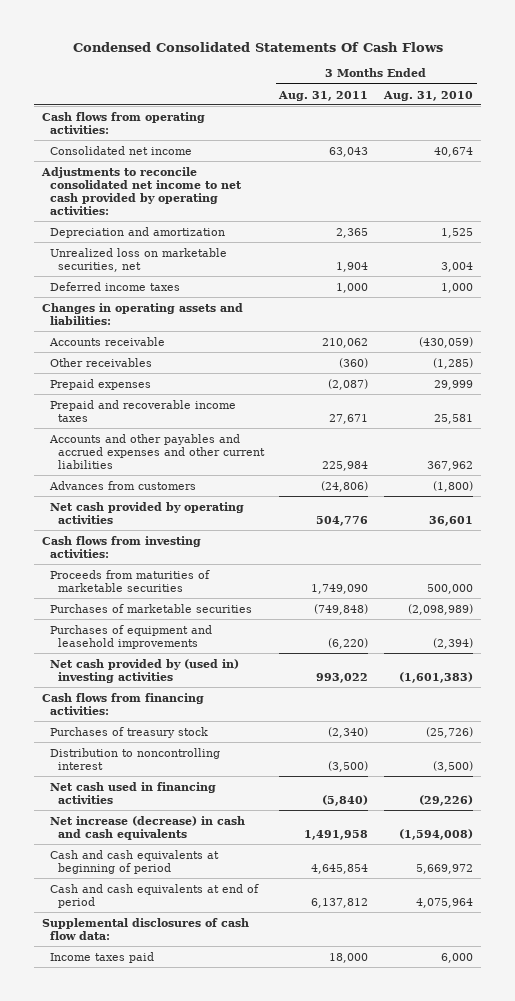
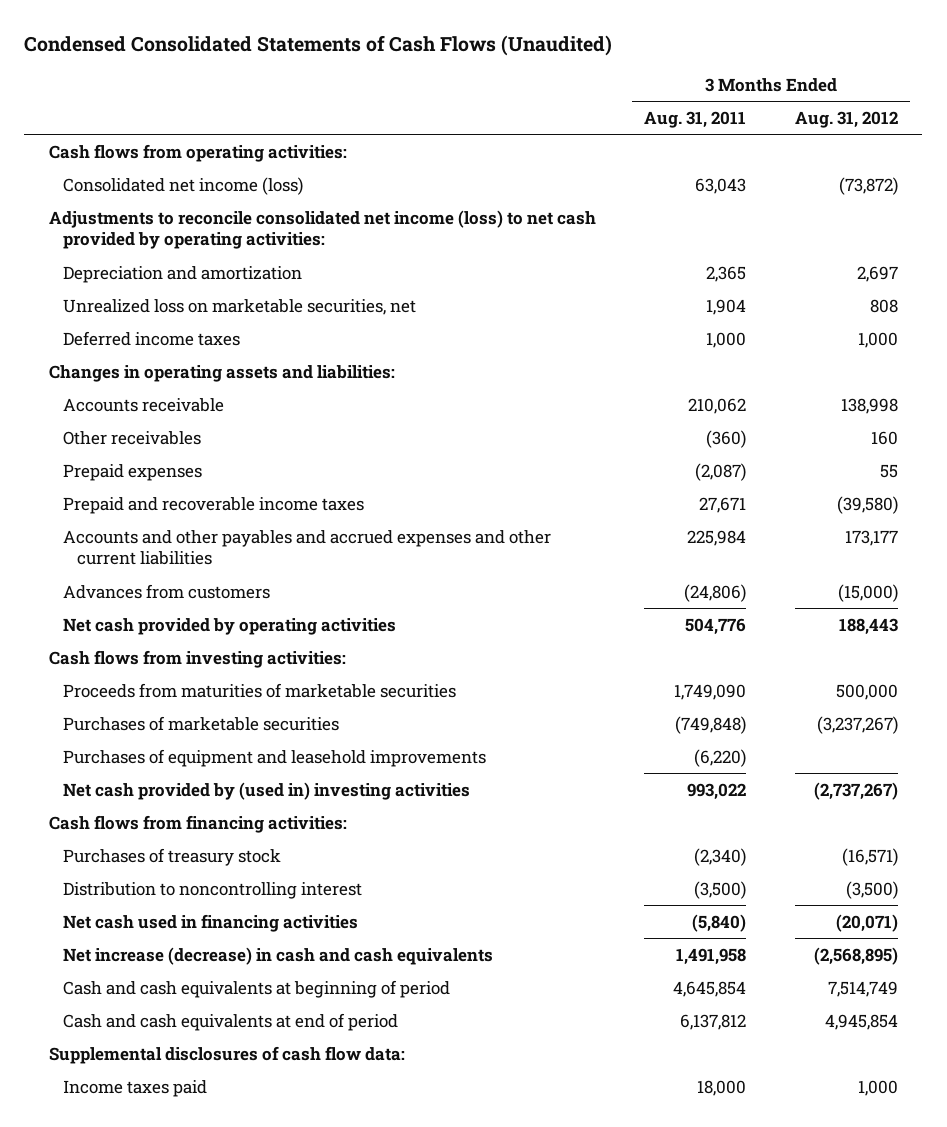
[72,41,443,52] Condensed Consolidated Statements Of Cash Flows -> [24,34,613,56] Condensed Consolidated Statements of Cash Flows (Unaudited)
[382,90,473,101] Aug. 31, 2010 -> none
none -> [794,110,898,128] Aug. 31, 2012
[50,145,193,155] Consolidated net income -> [62,176,303,195] Consolidated net income (loss)
[41,166,243,216] Adjustments to reconcile consolidated net income to net cash provided by operating activities: -> [48,209,596,250] Adjustments to reconcile consolidated net income (loss) to net cash provided by operating activities:

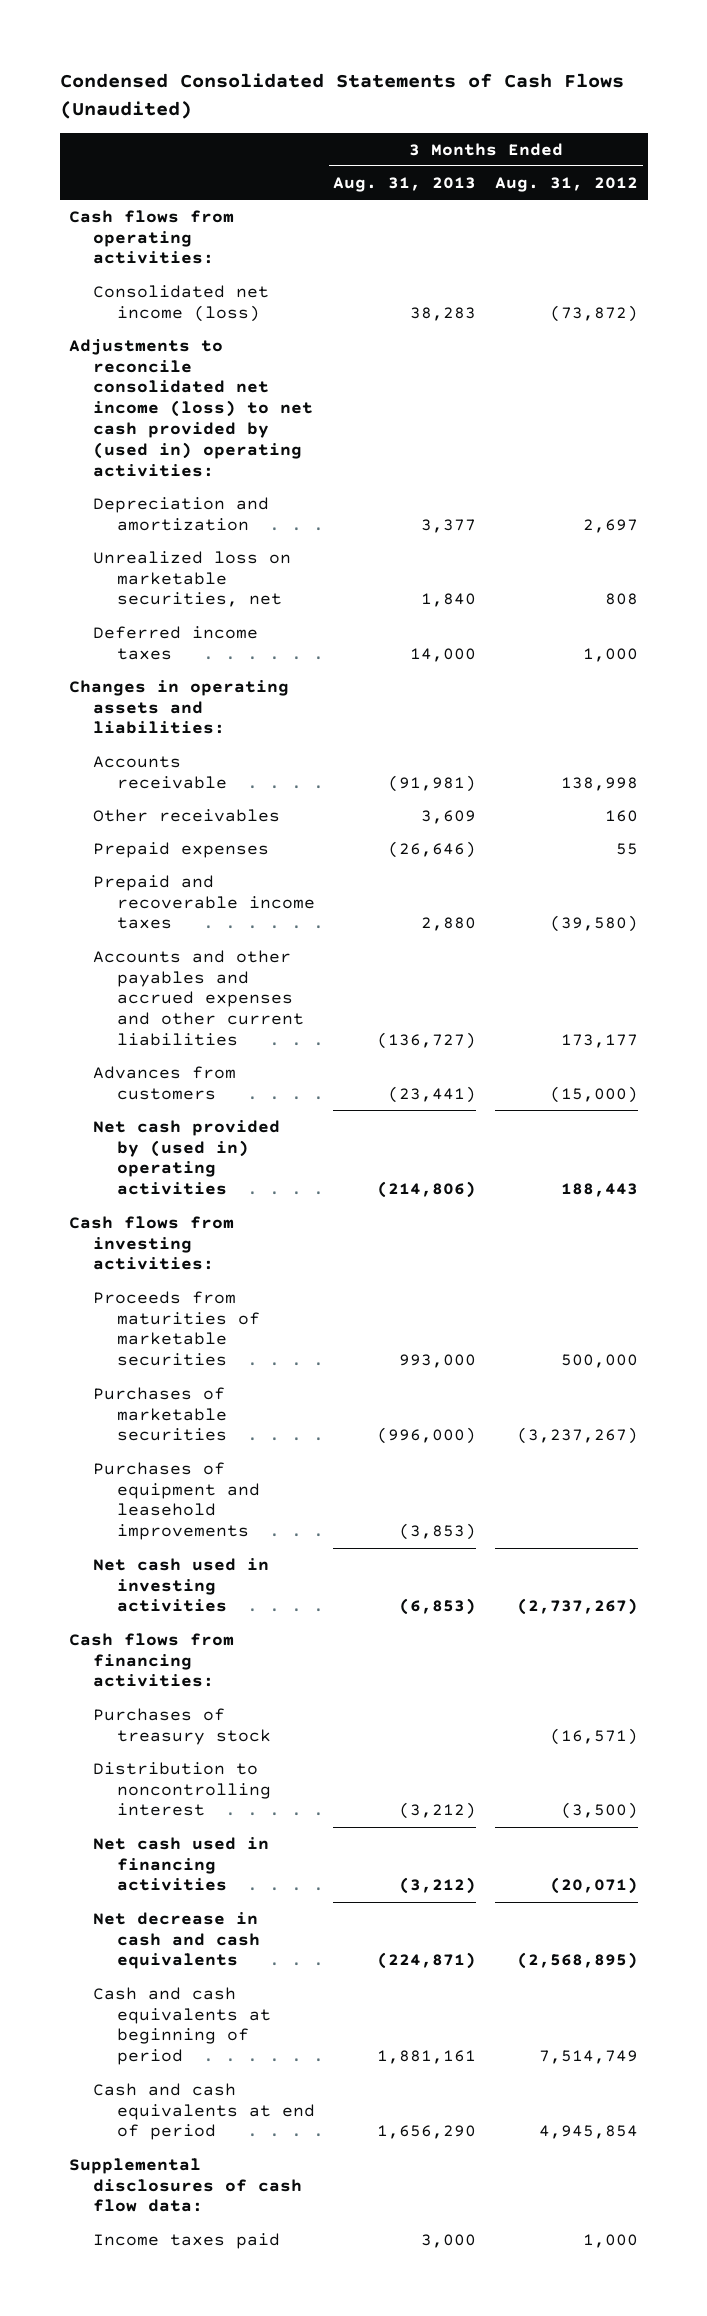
[644,110,747,128] Aug. 31, 2011 -> none
none -> [333,176,477,192] Aug. 31, 2013
[48,209,596,250] Adjustments to reconcile consolidated net income (loss) to net cash provided by operating activities: -> [69,338,313,477] Adjustments to reconcile consolidated net income (loss) to net cash provided by (used in) operating activities:
[62,617,396,635] Net cash provided by operating activities -> [92,1119,280,1196] Net cash provided by (used in) operating activities
[62,781,470,800] Net cash provided by (used in) investing activities -> [92,1557,269,1613] Net cash used in investing activities
[62,946,493,965] Net increase (decrease) in cash and cash equivalents -> [92,1911,260,1970] Net decrease in cash and cash equivalents

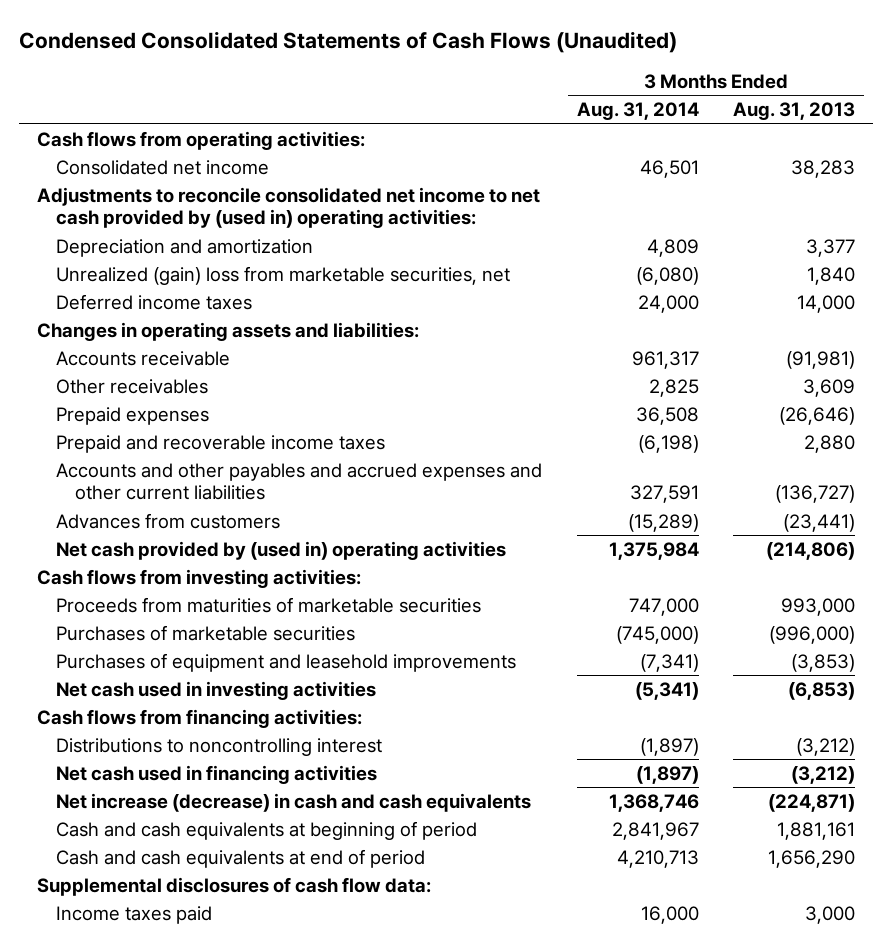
[495,176,639,192] Aug. 31, 2012 -> none
none -> [576,102,699,121] Aug. 31, 2014
[92,284,269,322] Consolidated net income (loss) -> [55,159,269,175] Consolidated net income
[69,338,313,477] Adjustments to reconcile consolidated net income (loss) to net cash provided by (used in) operating activities: -> [36,186,540,229] Adjustments to reconcile consolidated net income to net cash provided by (used in) operating activities:
[92,550,291,608] Unrealized loss on marketable securities, net -> [55,265,510,285] Unrealized (gain) loss from marketable securities, net
[92,1707,271,1745] Purchases of treasury stock -> none
[92,1761,271,1817] Distribution to noncontrolling interest -> [55,737,382,756] Distributions to noncontrolling interest
[92,1911,260,1970] Net decrease in cash and cash equivalents -> [55,792,531,812] Net increase (decrease) in cash and cash equivalents

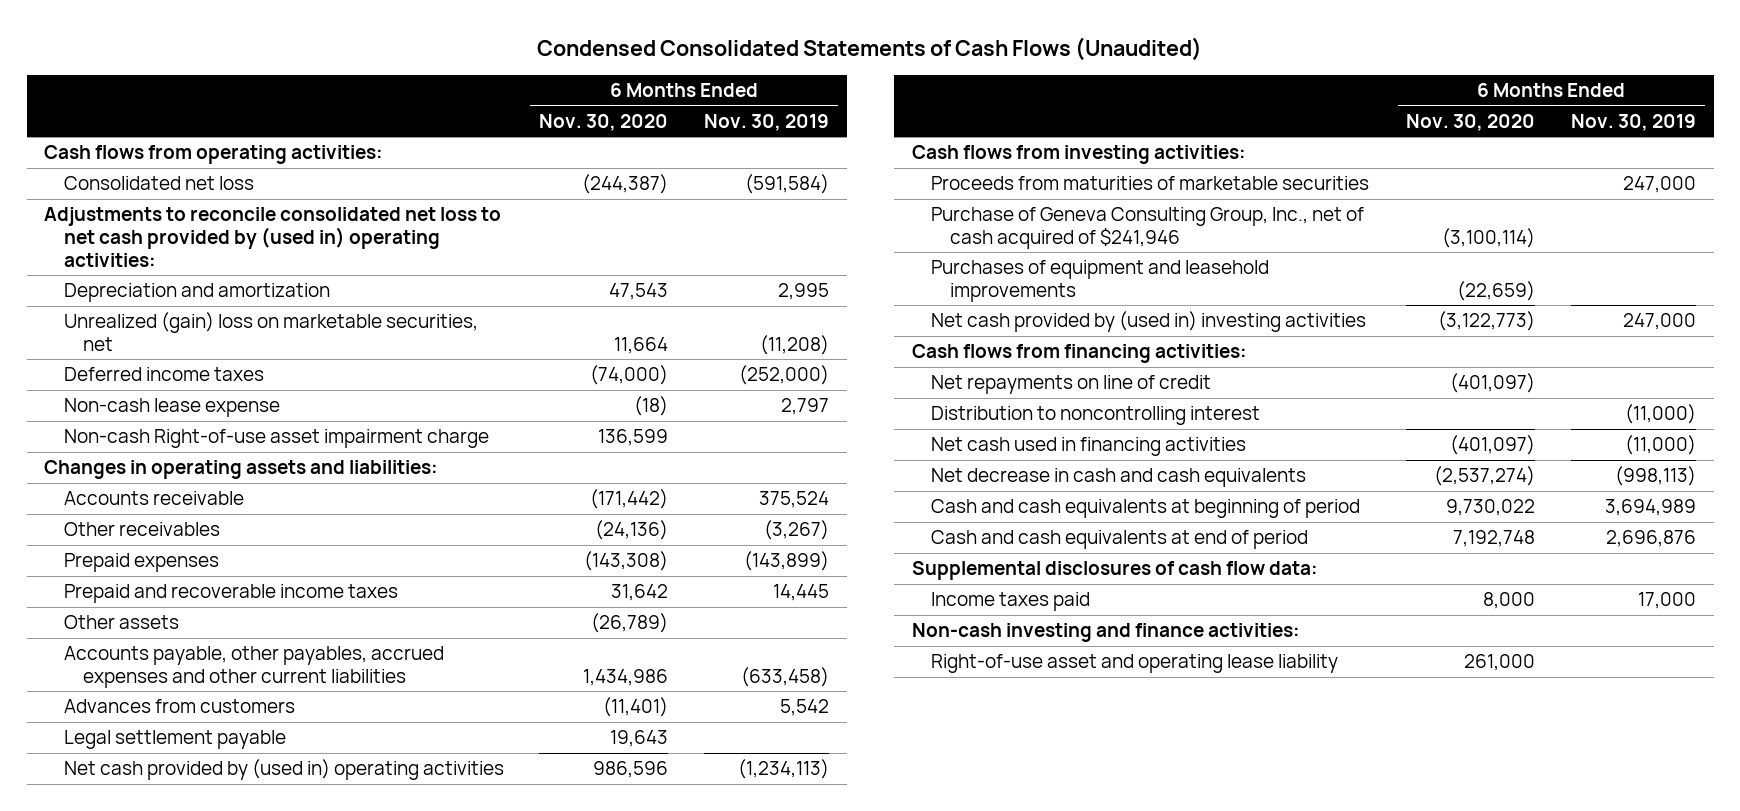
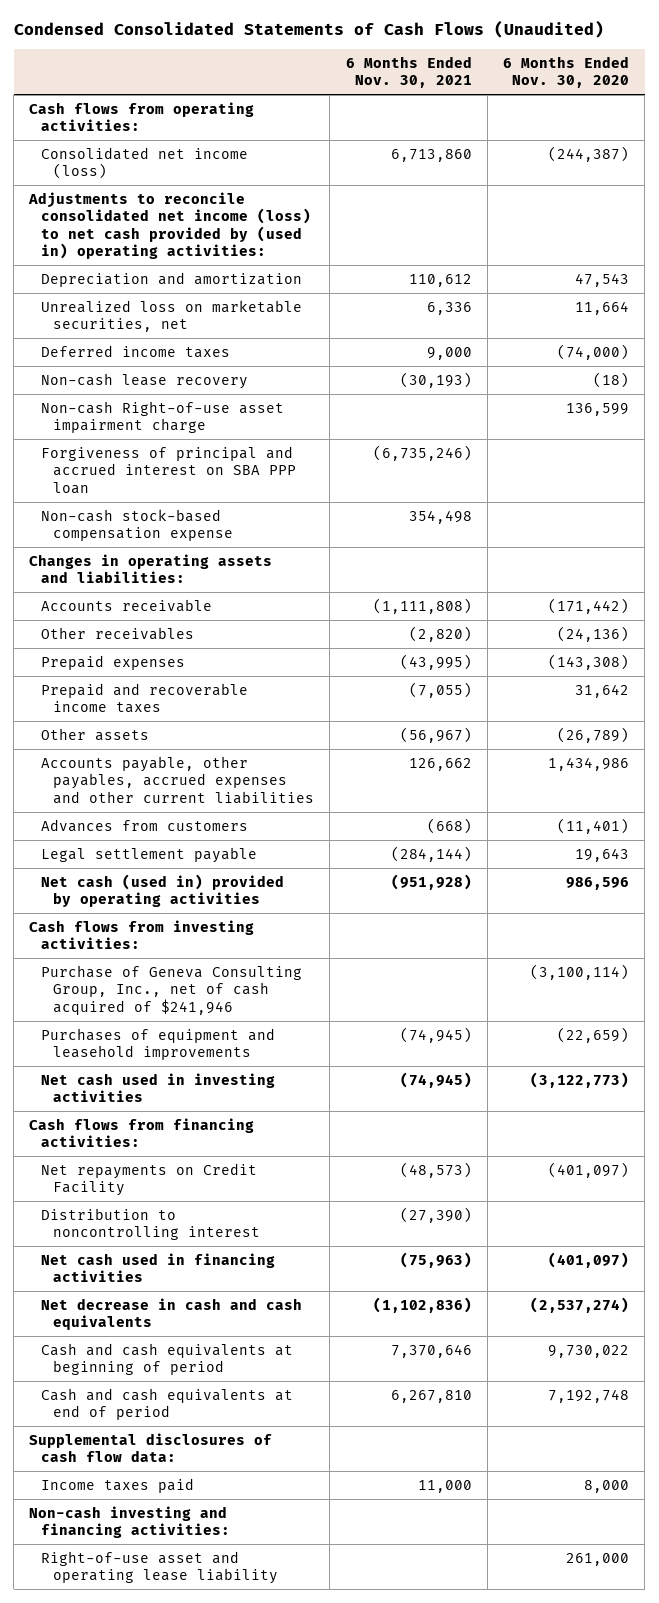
[703,113,829,131] Nov. 30, 2019 -> none
none -> [345,55,472,89] 6 Months Ended Nov. 30, 2021
[63,176,254,191] Consolidated net loss -> [41,146,249,180] Consolidated net income (loss)
[44,207,502,267] Adjustments to reconcile consolidated net loss to net cash provided by (used in) operating activities: -> [28,191,312,260] Adjustments to reconcile consolidated net income (loss) to net cash provided by (used in) operating activities:
[63,312,478,351] Unrealized (gain) loss on marketable securities, net -> [41,299,303,333] Unrealized loss on marketable securities, net
[63,398,280,418] Non-cash lease expense -> [41,372,249,389] Non-cash lease recovery
none -> [41,445,297,494] Forgiveness of principal and accrued interest on SBA PPP loan
none -> [41,508,234,542] Non-cash stock-based compensation expense
[63,759,504,781] Net cash provided by (used in) operating activities -> [41,873,285,908] Net cash (used in) provided by operating activities
[930,176,1369,191] Proceeds from maturities of marketable securities -> none
[930,311,1366,333] Net cash provided by (used in) investing activities -> [41,1072,276,1103] Net cash used in investing activities
[930,375,1211,395] Net repayments on line of credit -> [41,1162,258,1197] Net repayments on Credit Facility
[911,623,1300,643] Non-cash investing and finance activities: -> [29,1505,231,1539] Non-cash investing and financing activities:

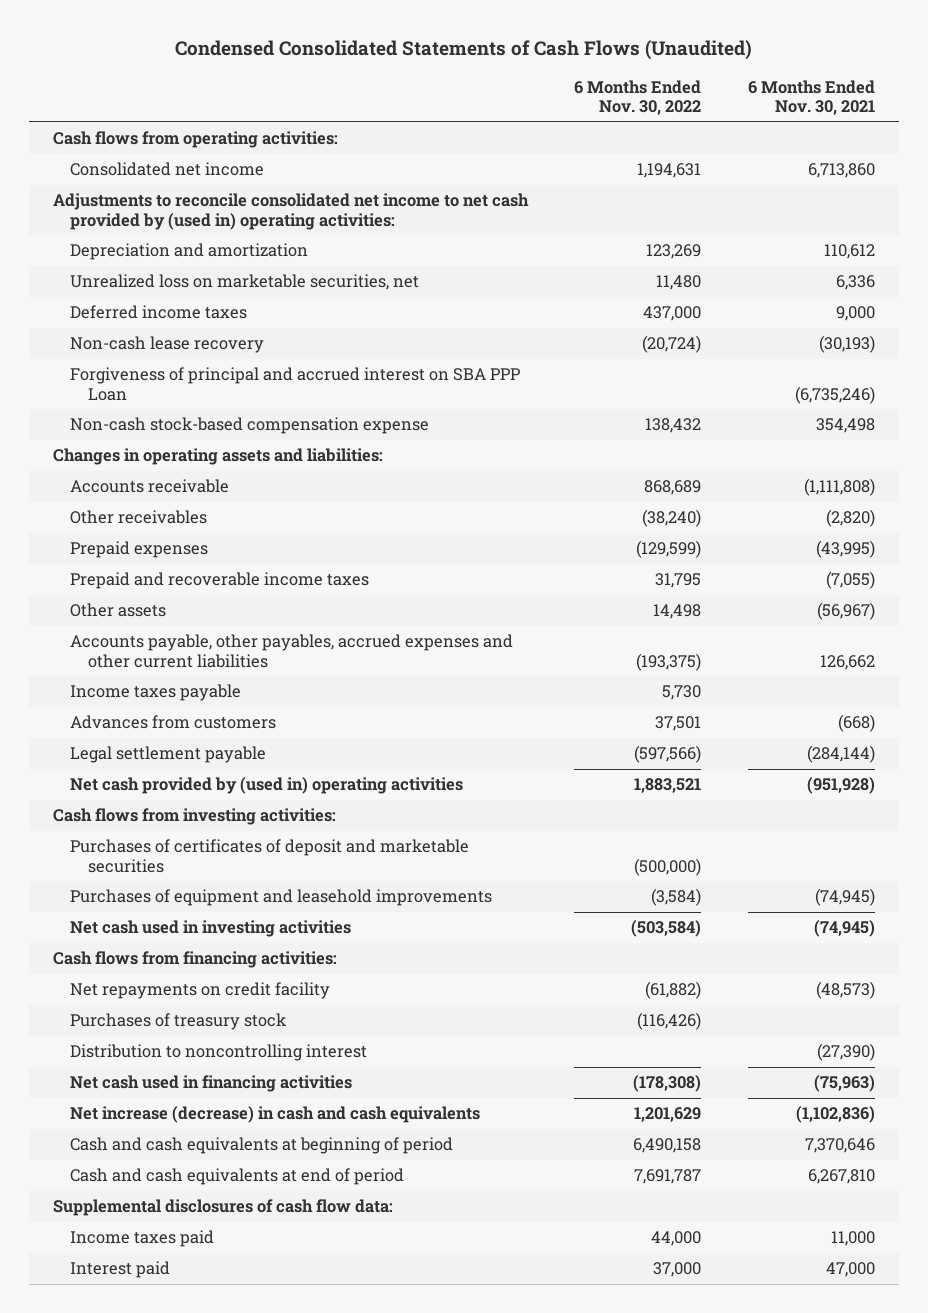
[503,55,630,89] 6 Months Ended Nov. 30, 2020 -> none
none -> [574,79,702,116] 6 Months Ended Nov. 30, 2022
[41,146,249,180] Consolidated net income (loss) -> [70,162,265,177] Consolidated net income
[28,191,312,260] Adjustments to reconcile consolidated net income (loss) to net cash provided by (used in) operating activities: -> [52,193,529,230] Adjustments to reconcile consolidated net income to net cash provided by (used in) operating activities:
[41,400,285,434] Non-cash Right-of-use asset impairment charge -> none
[41,445,297,494] Forgiveness of principal and accrued interest on SBA PPP loan -> [70,367,521,401] Forgiveness of principal and accrued interest on SBA PPP Loan
none -> [70,684,242,702] Income taxes payable
[41,873,285,908] Net cash (used in) provided by operating activities -> [70,777,464,795] Net cash provided by (used in) operating activities
[41,964,303,1015] Purchase of Geneva Consulting Group, Inc., net of cash acquired of $241,946 -> none
none -> [70,839,470,873] Purchases of certificates of deposit and marketable securities
[41,1162,258,1197] Net repayments on Credit Facility -> [70,982,331,1000] Net repayments on credit facility
none -> [70,1013,288,1031] Purchases of treasury stock
[41,1297,303,1331] Net decrease in cash and cash equivalents -> [70,1106,481,1124] Net increase (decrease) in cash and cash equivalents
[29,1505,231,1539] Non-cash investing and financing activities: -> none
[41,1550,279,1585] Right-of-use asset and operating lease liability -> none
none -> [70,1261,171,1279] Interest paid

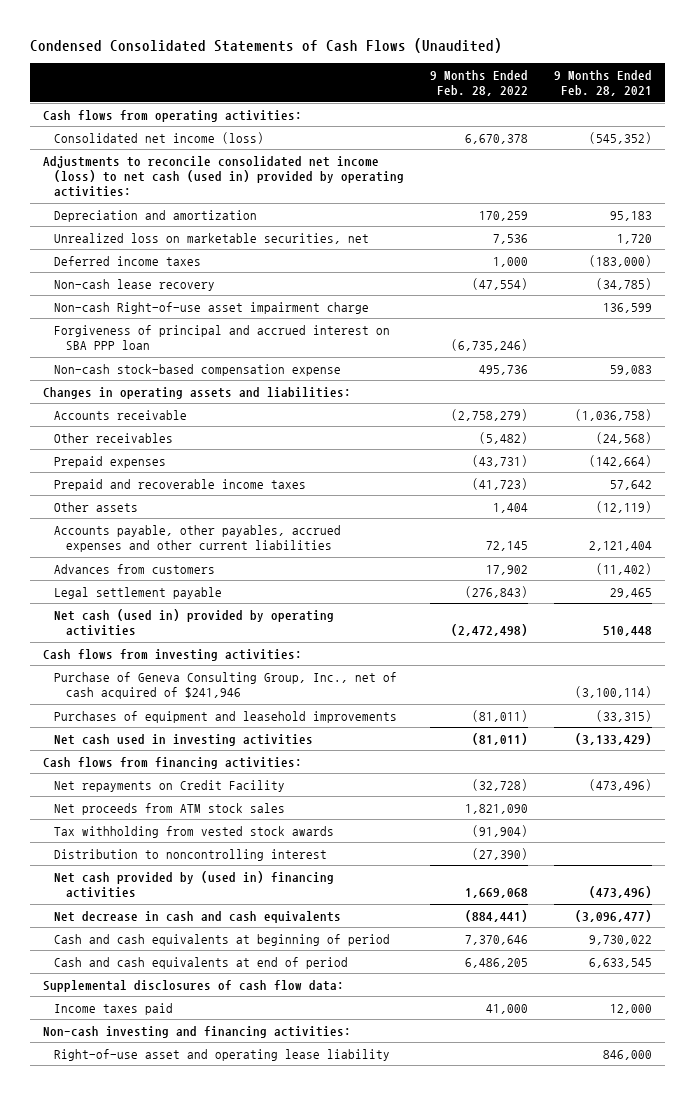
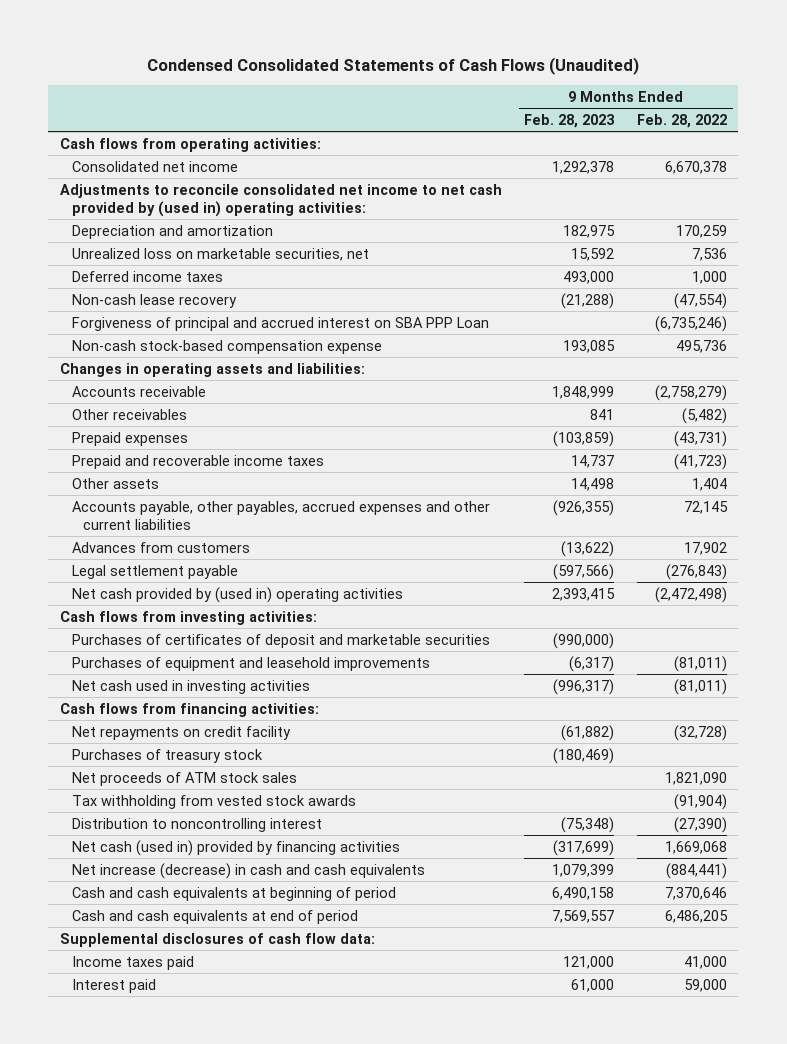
[554,69,653,97] 9 Months Ended Feb. 28, 2021 -> none
none -> [524,113,616,128] Feb. 28, 2023
[54,131,265,144] Consolidated net income (loss) -> [71,160,238,172] Consolidated net income
[42,155,405,198] Adjustments to reconcile consolidated net income (loss) to net cash (used in) provided by operating activities: -> [59,183,502,217] Adjustments to reconcile consolidated net income to net cash provided by (used in) operating activities:
[54,301,370,314] Non-cash Right-of-use asset impairment charge -> none
[54,324,391,351] Forgiveness of principal and accrued interest on SBA PPP loan -> [71,316,489,331] Forgiveness of principal and accrued interest on SBA PPP Loan
[54,608,335,637] Net cash (used in) provided by operating activities -> [71,586,403,603] Net cash provided by (used in) operating activities
[54,671,398,700] Purchase of Geneva Consulting Group, Inc., net of cash acquired of $241,946 -> none
none -> [71,633,490,648] Purchases of certificates of deposit and marketable securities
[54,779,286,792] Net repayments on Credit Facility -> [71,725,291,740] Net repayments on credit facility
none -> [71,748,263,763] Purchases of treasury stock
[54,802,286,815] Net proceeds from ATM stock sales -> [71,771,297,786] Net proceeds of ATM stock sales
[54,870,335,899] Net cash provided by (used in) financing activities -> [71,839,400,856] Net cash (used in) provided by financing activities
[54,910,342,923] Net decrease in cash and cash equivalents -> [71,862,425,879] Net increase (decrease) in cash and cash equivalents
[42,1025,351,1038] Non-cash investing and financing activities: -> none
[54,1048,391,1061] Right-of-use asset and operating lease liability -> none
none -> [71,978,156,993] Interest paid

